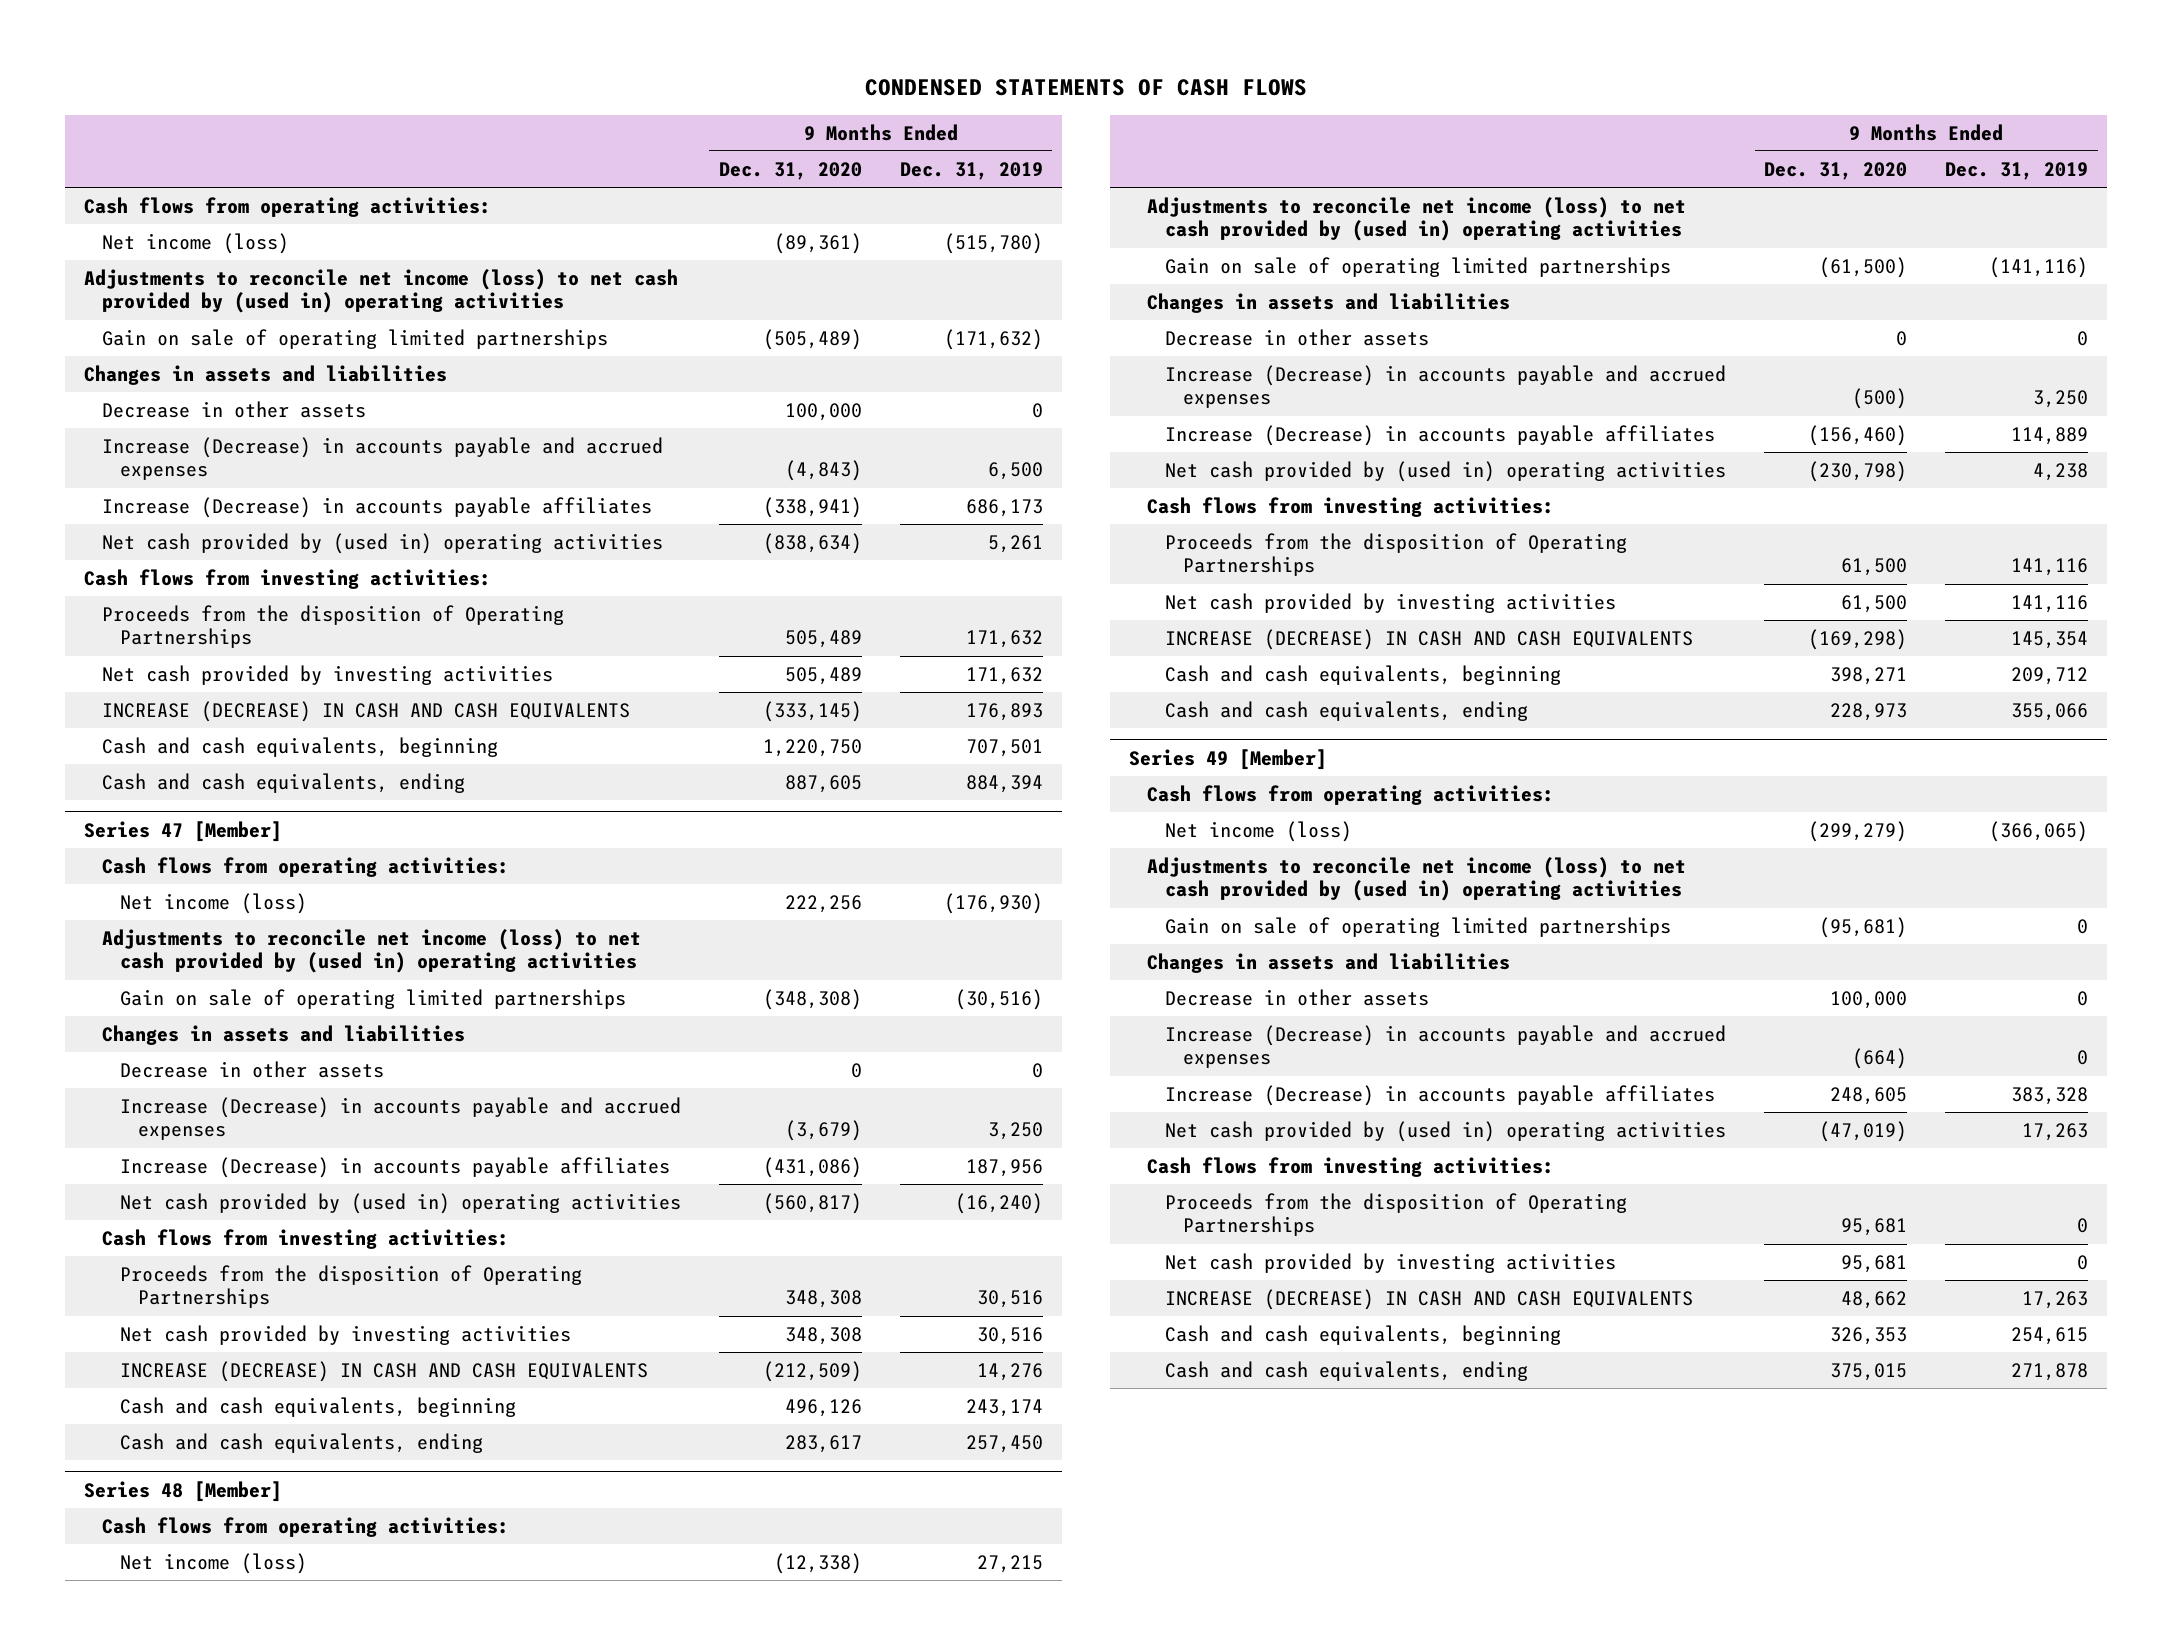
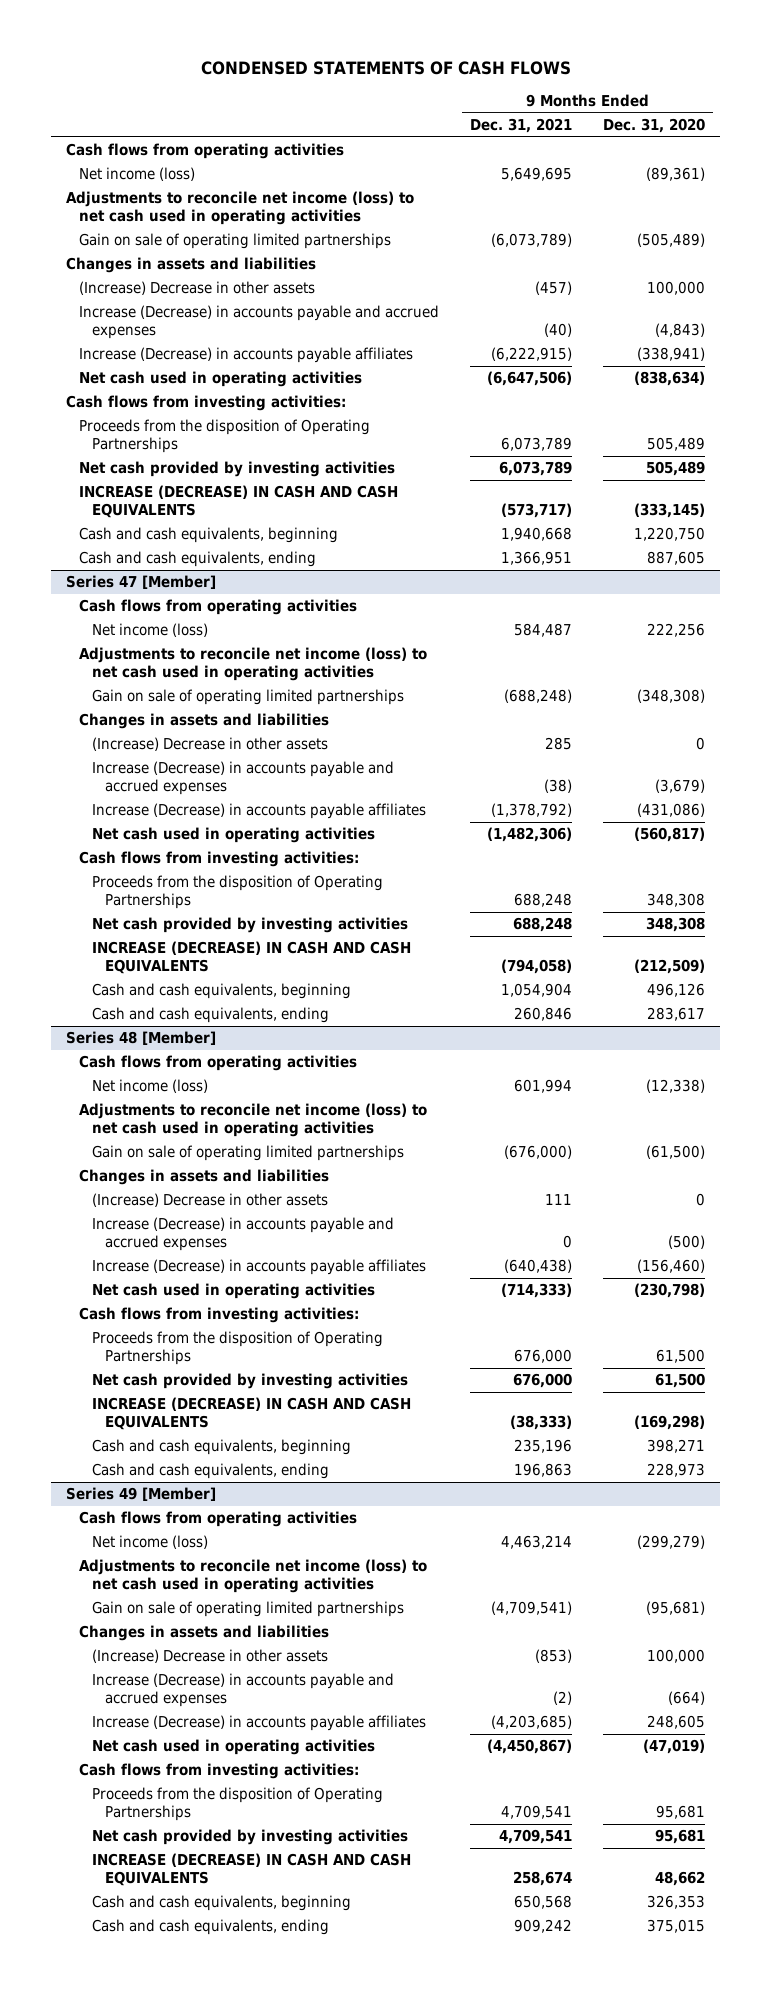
[899,161,1043,180] Dec. 31, 2019 -> none
none -> [470,118,573,134] Dec. 31, 2021
[83,196,491,217] Cash flows from operating activities: -> [66,143,345,160] Cash flows from operating activities
[83,268,678,314] Adjustments to reconcile net income (loss) to net cash provided by (used in) operating activities -> [66,191,415,226] Adjustments to reconcile net income (loss) to net cash used in operating activities
[101,400,366,418] Decrease in other assets -> [79,281,316,296] (Increase) Decrease in other assets
[101,532,663,554] Net cash provided by (used in) operating activities -> [79,371,363,388] Net cash used in operating activities
[101,856,509,877] Cash flows from operating activities: -> [79,599,358,616] Cash flows from operating activities
[101,928,641,974] Adjustments to reconcile net income (loss) to net cash provided by (used in) operating activities -> [79,647,428,682] Adjustments to reconcile net income (loss) to net cash used in operating activities
[119,1060,384,1078] Decrease in other assets -> [92,737,329,752] (Increase) Decrease in other assets
[119,1192,681,1214] Net cash provided by (used in) operating activities -> [92,827,376,844] Net cash used in operating activities
[101,1516,509,1537] Cash flows from operating activities: -> [79,1055,358,1072] Cash flows from operating activities
[1147,196,1687,242] Adjustments to reconcile net income (loss) to net cash provided by (used in) operating activities -> [79,1103,428,1138] Adjustments to reconcile net income (loss) to net cash used in operating activities
[1165,328,1430,346] Decrease in other assets -> [92,1193,329,1208] (Increase) Decrease in other assets
[1165,460,1727,482] Net cash provided by (used in) operating activities -> [92,1283,376,1300] Net cash used in operating activities
[1147,784,1555,805] Cash flows from operating activities: -> [79,1511,358,1528] Cash flows from operating activities
[1147,856,1687,902] Adjustments to reconcile net income (loss) to net cash provided by (used in) operating activities -> [79,1559,428,1594] Adjustments to reconcile net income (loss) to net cash used in operating activities
[1165,988,1430,1006] Decrease in other assets -> [92,1649,329,1664] (Increase) Decrease in other assets
[1165,1120,1727,1142] Net cash provided by (used in) operating activities -> [92,1739,376,1756] Net cash used in operating activities

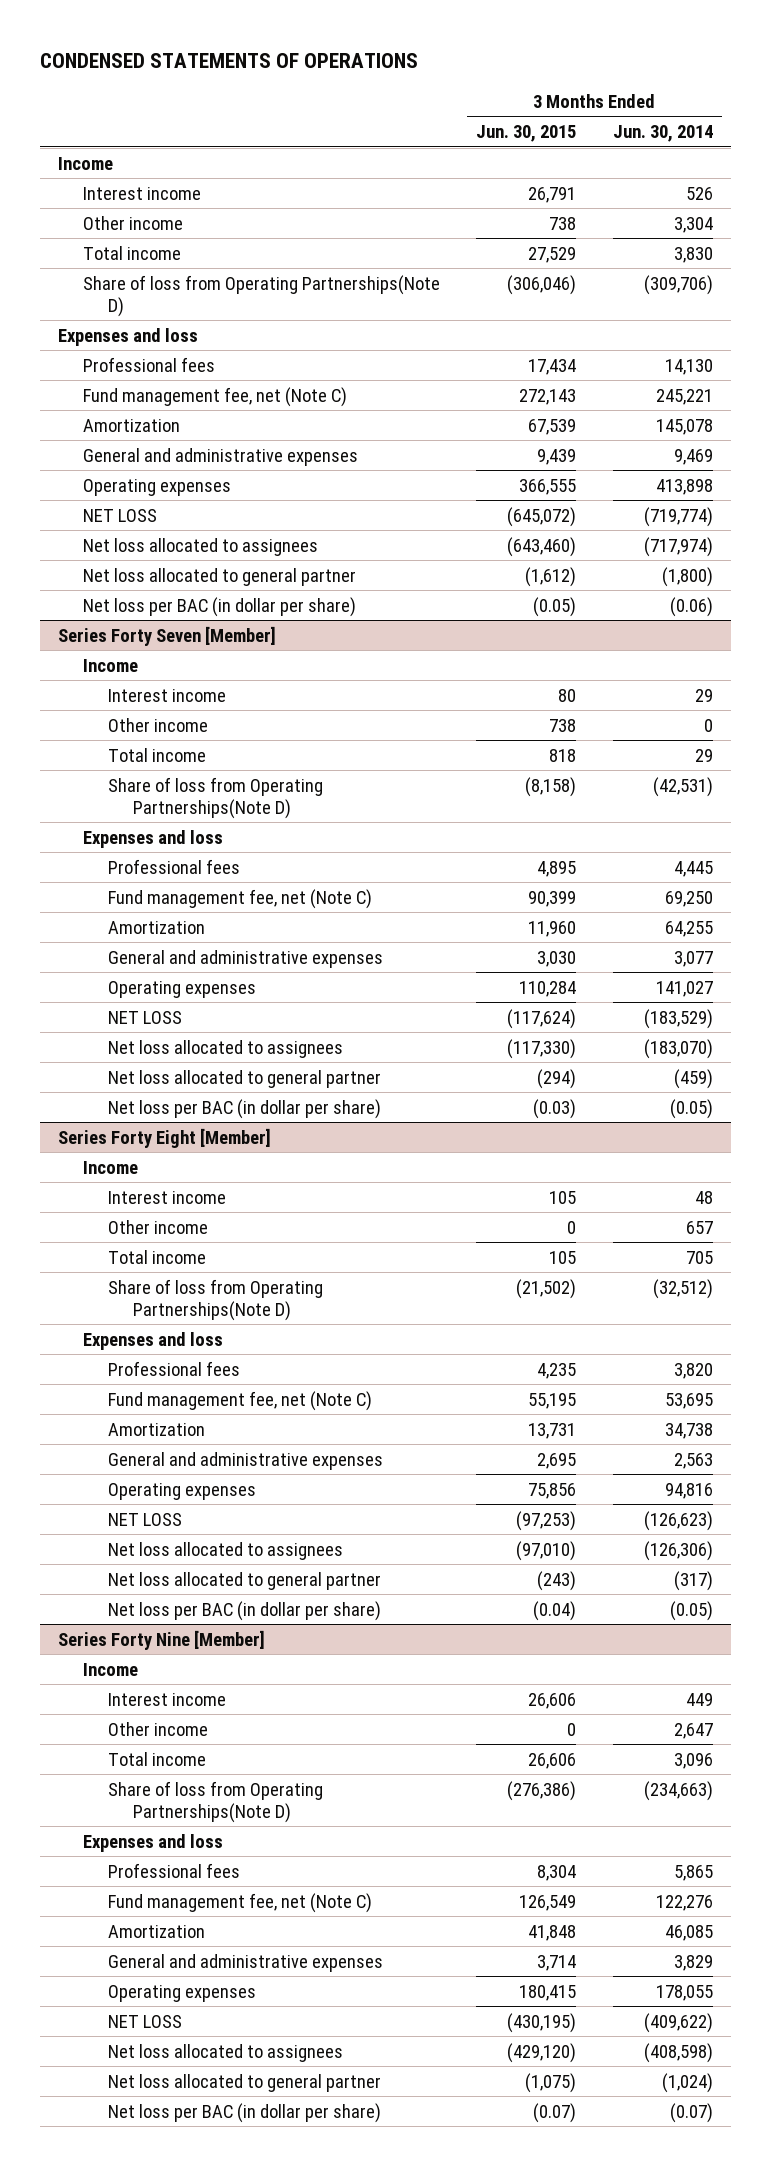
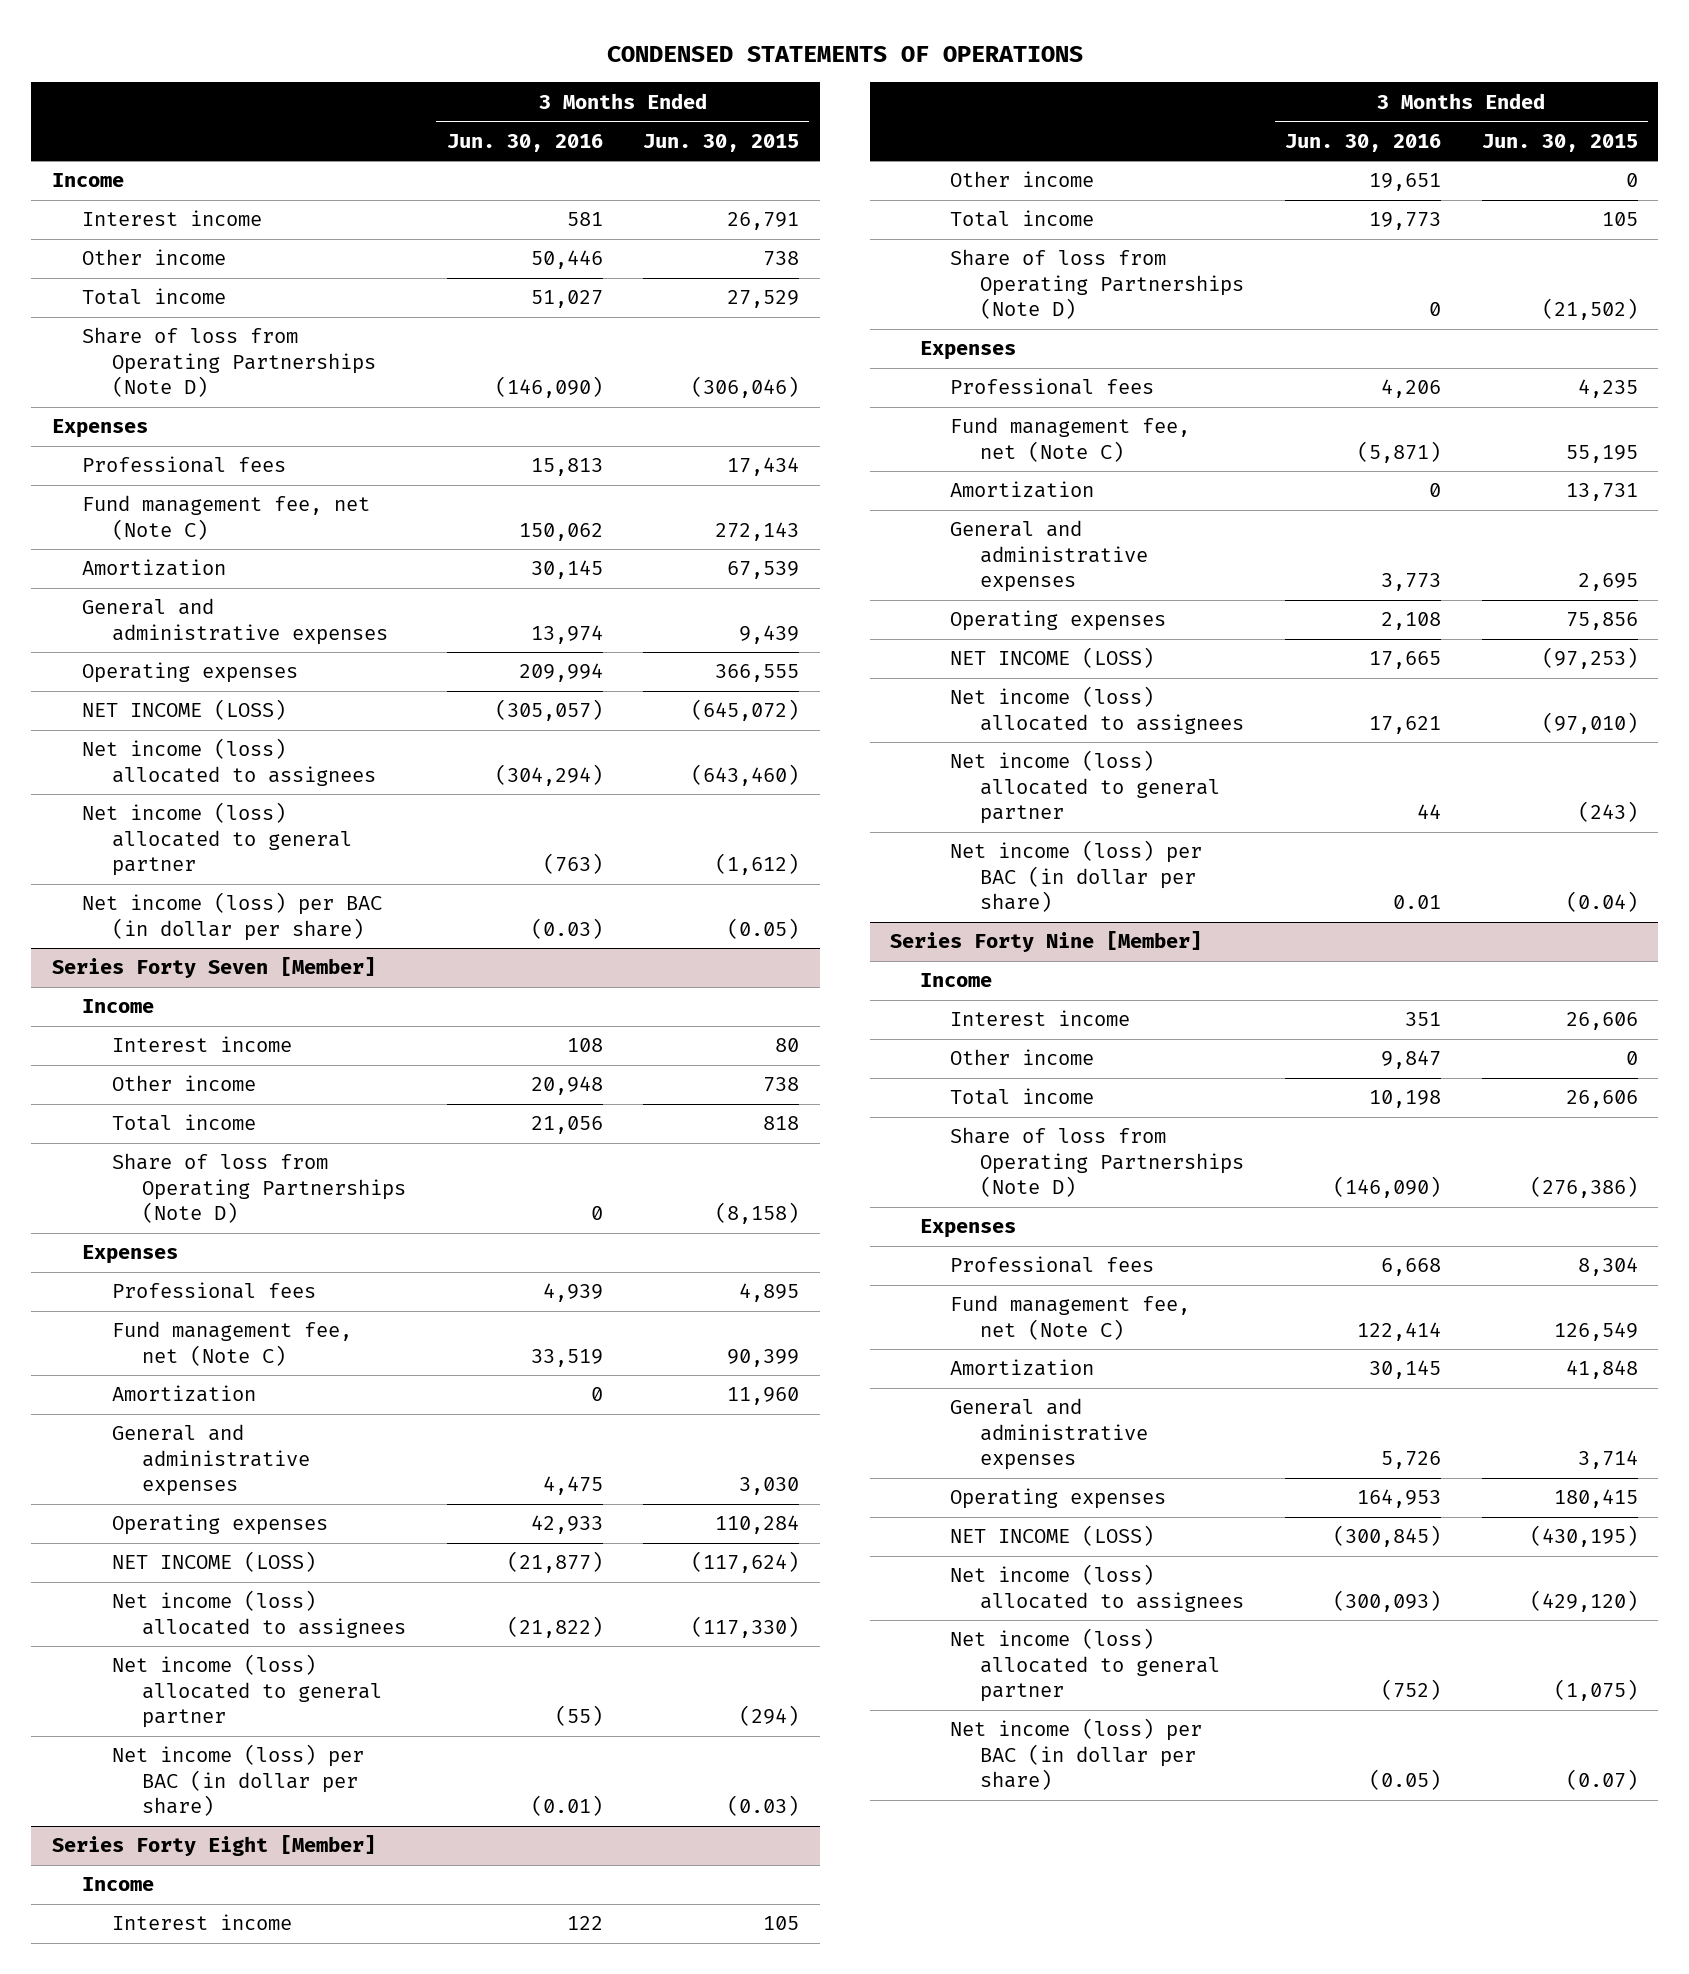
[612,125,713,143] Jun. 30, 2014 -> none
none -> [446,133,603,152] Jun. 30, 2016
[82,274,440,317] Share of loss from Operating Partnerships(Note D) -> [81,327,376,398] Share of loss from Operating Partnerships (Note D)
[57,327,198,346] Expenses and loss -> [51,419,148,439] Expenses
[82,508,157,522] NET LOSS -> [81,699,286,721] NET INCOME (LOSS)
[82,537,318,556] Net loss allocated to assignees -> [81,738,376,786] Net income (loss) allocated to assignees
[82,567,356,586] Net loss allocated to general partner -> [81,802,352,877] Net income (loss) allocated to general partner
[82,596,356,617] Net loss per BAC (in dollar per share) -> [81,892,382,941] Net income (loss) per BAC (in dollar per share)
[107,776,323,819] Share of loss from Operating Partnerships(Note D) -> [111,1153,406,1224] Share of loss from Operating Partnerships (Note D)
[82,829,223,848] Expenses and loss -> [81,1245,178,1265] Expenses
[107,1010,182,1024] NET LOSS -> [111,1551,316,1573] NET INCOME (LOSS)
[107,1039,343,1058] Net loss allocated to assignees -> [111,1590,406,1638] Net income (loss) allocated to assignees
[107,1069,381,1088] Net loss allocated to general partner -> [111,1654,382,1729] Net income (loss) allocated to general partner
[107,1098,381,1119] Net loss per BAC (in dollar per share) -> [111,1744,364,1817] Net income (loss) per BAC (in dollar per share)
[107,1278,323,1321] Share of loss from Operating Partnerships(Note D) -> [950,249,1245,320] Share of loss from Operating Partnerships (Note D)
[82,1331,223,1350] Expenses and loss -> [920,341,1017,361] Expenses
[107,1512,182,1526] NET LOSS -> [950,647,1155,669] NET INCOME (LOSS)
[107,1541,343,1560] Net loss allocated to assignees -> [950,686,1245,734] Net income (loss) allocated to assignees
[107,1571,381,1590] Net loss allocated to general partner -> [950,750,1221,825] Net income (loss) allocated to general partner
[107,1600,381,1621] Net loss per BAC (in dollar per share) -> [950,840,1203,913] Net income (loss) per BAC (in dollar per share)
[107,1780,323,1823] Share of loss from Operating Partnerships(Note D) -> [950,1127,1245,1198] Share of loss from Operating Partnerships (Note D)
[82,1833,223,1852] Expenses and loss -> [920,1219,1017,1239] Expenses
[107,2014,182,2028] NET LOSS -> [950,1525,1155,1547] NET INCOME (LOSS)
[107,2043,343,2062] Net loss allocated to assignees -> [950,1564,1245,1612] Net income (loss) allocated to assignees
[107,2073,381,2092] Net loss allocated to general partner -> [950,1628,1221,1703] Net income (loss) allocated to general partner
[107,2102,381,2123] Net loss per BAC (in dollar per share) -> [950,1718,1203,1791] Net income (loss) per BAC (in dollar per share)

